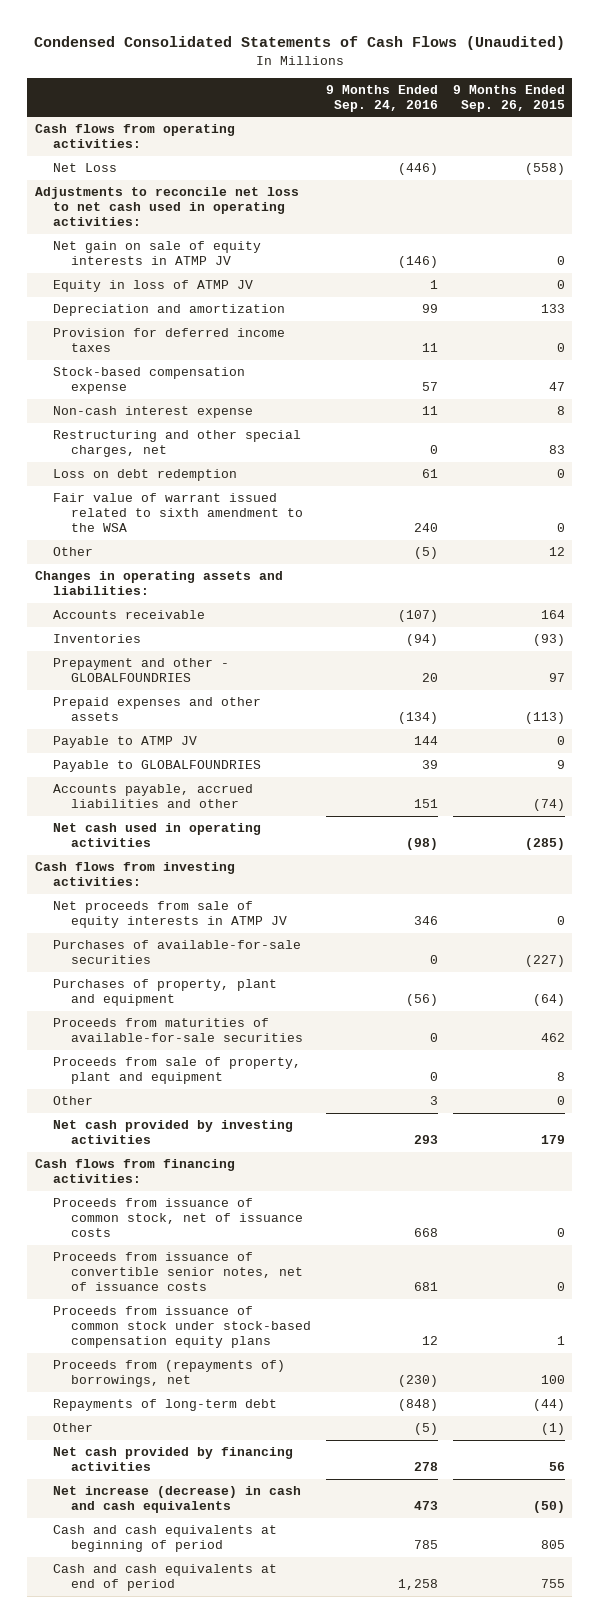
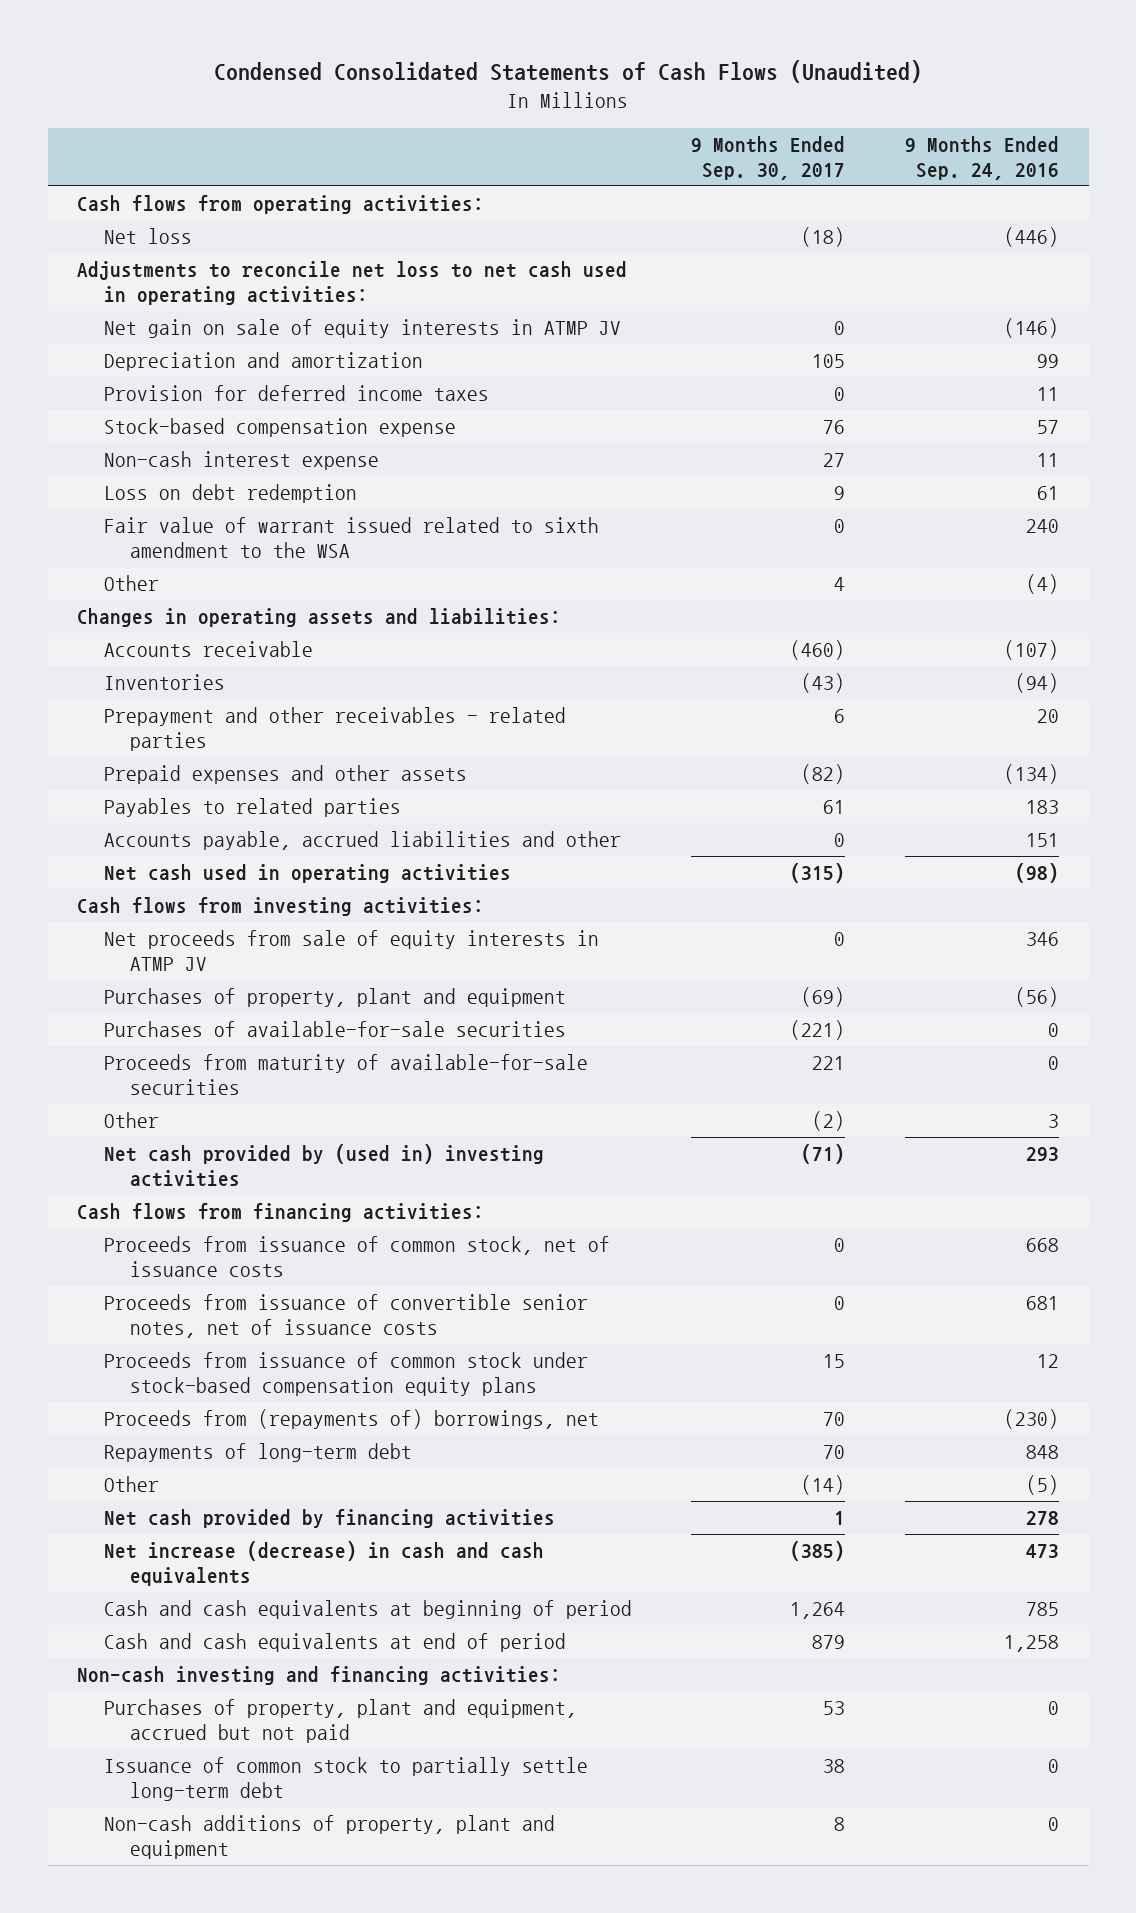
[452,84,565,112] 9 Months Ended Sep. 26, 2015 -> none
none -> [691,135,846,180] 9 Months Ended Sep. 30, 2017
[52,163,117,173] Net Loss -> [103,228,192,245] Net loss
[52,280,253,293] Equity in loss of ATMP JV -> none
[52,430,301,458] Restructuring and other special charges, net -> none
[413,547,438,560] (5) -> [1025,574,1059,595] (4)
[52,658,229,683] Prepayment and other - GLOBALFOUNDRIES -> none
none -> [103,707,566,752] Prepayment and other receivables - related parties
[52,736,197,749] Payable to ATMP JV -> none
[52,760,261,773] Payable to GLOBALFOUNDRIES -> none
none -> [103,798,401,818] Payables to related parties
[52,1057,301,1085] Proceeds from sale of property, plant and equipment -> none
[52,940,301,965] Purchases of available-for-sale securities -> [103,1021,566,1038] Purchases of available-for-sale securities
[52,1018,303,1043] Proceeds from maturities of available-for-sale securities -> [103,1054,588,1096] Proceeds from maturity of available-for-sale securities
[52,1120,293,1145] Net cash provided by investing activities -> [103,1144,544,1188] Net cash provided by (used in) investing activities
[397,1399,438,1412] (848) -> [1025,1445,1059,1460] 848
none -> [77,1666,562,1686] Non-cash investing and financing activities:
none -> [103,1699,577,1744] Purchases of property, plant and equipment, accrued but not paid
none -> [103,1757,588,1802] Issuance of common stock to partially settle long-term debt
none -> [103,1815,555,1860] Non-cash additions of property, plant and equipment

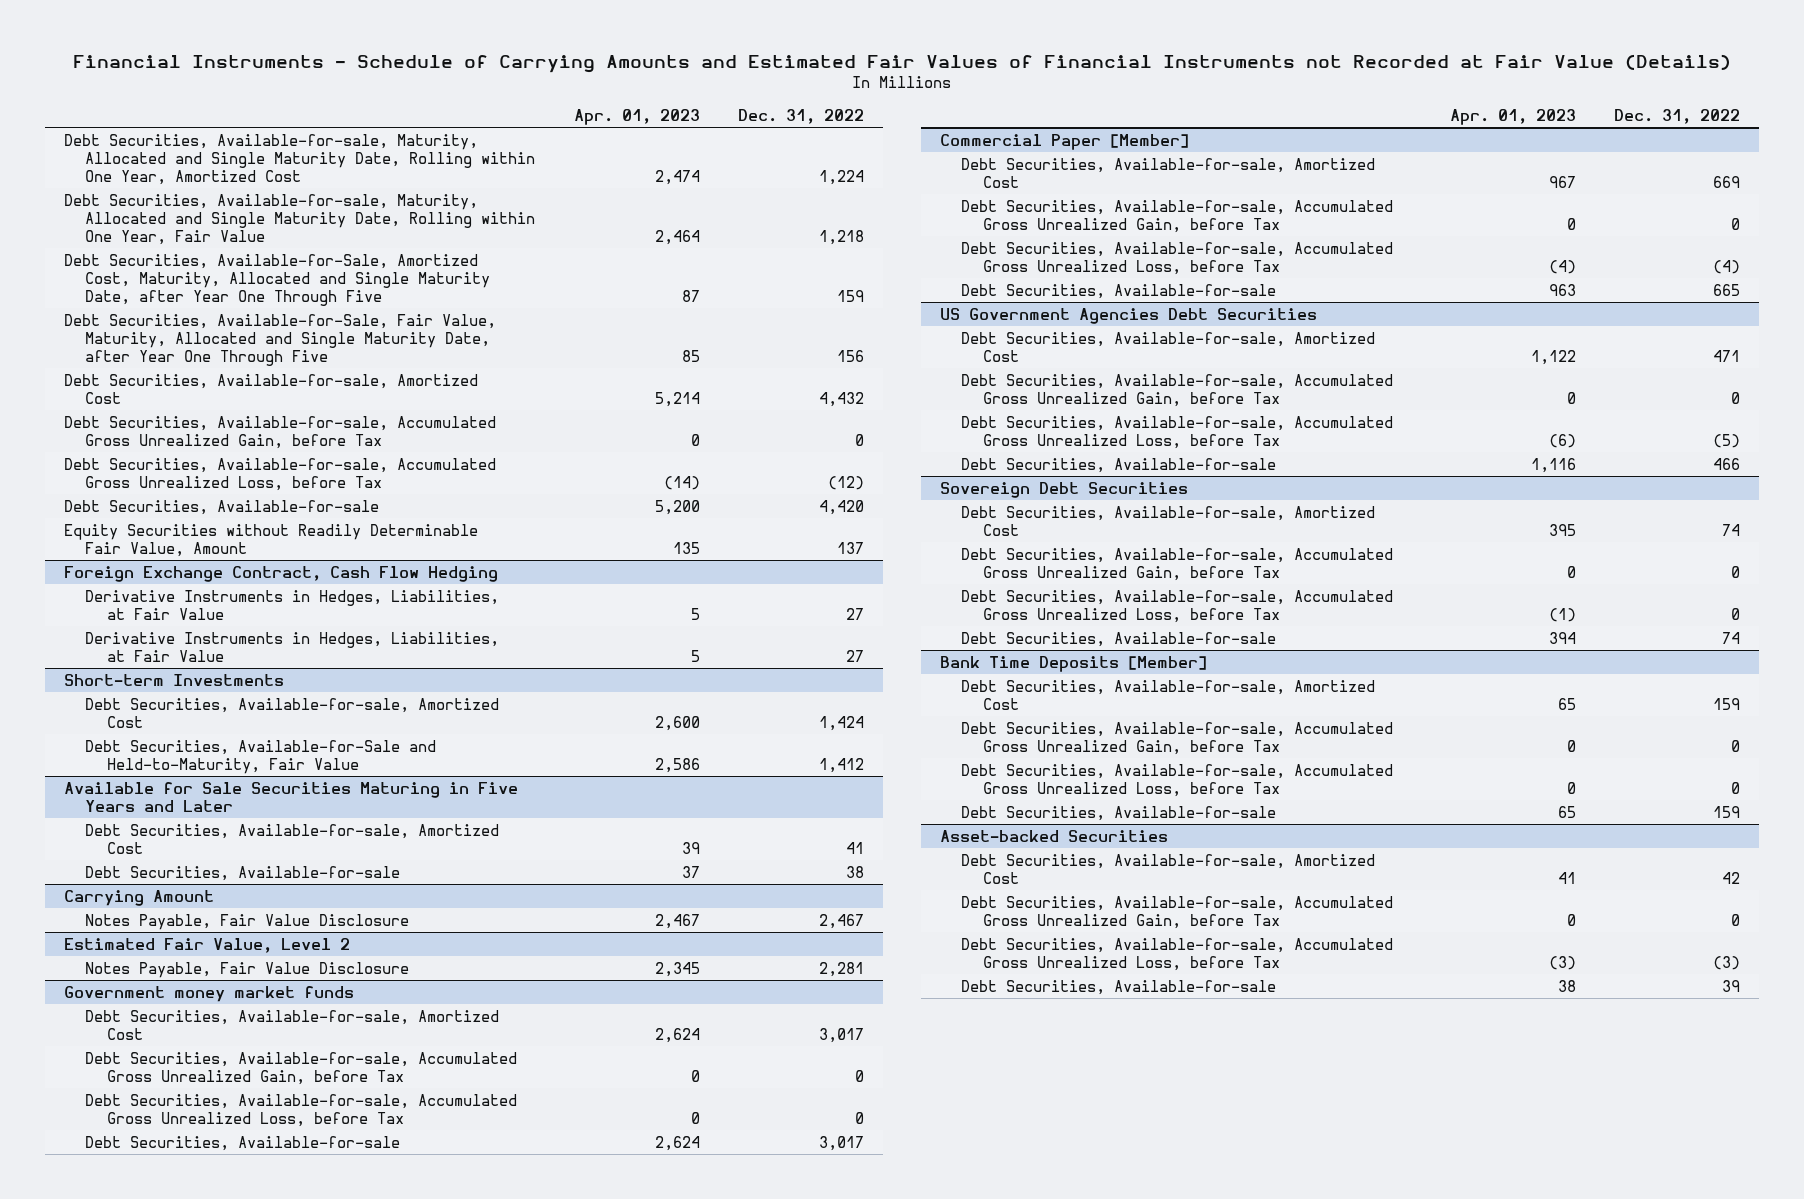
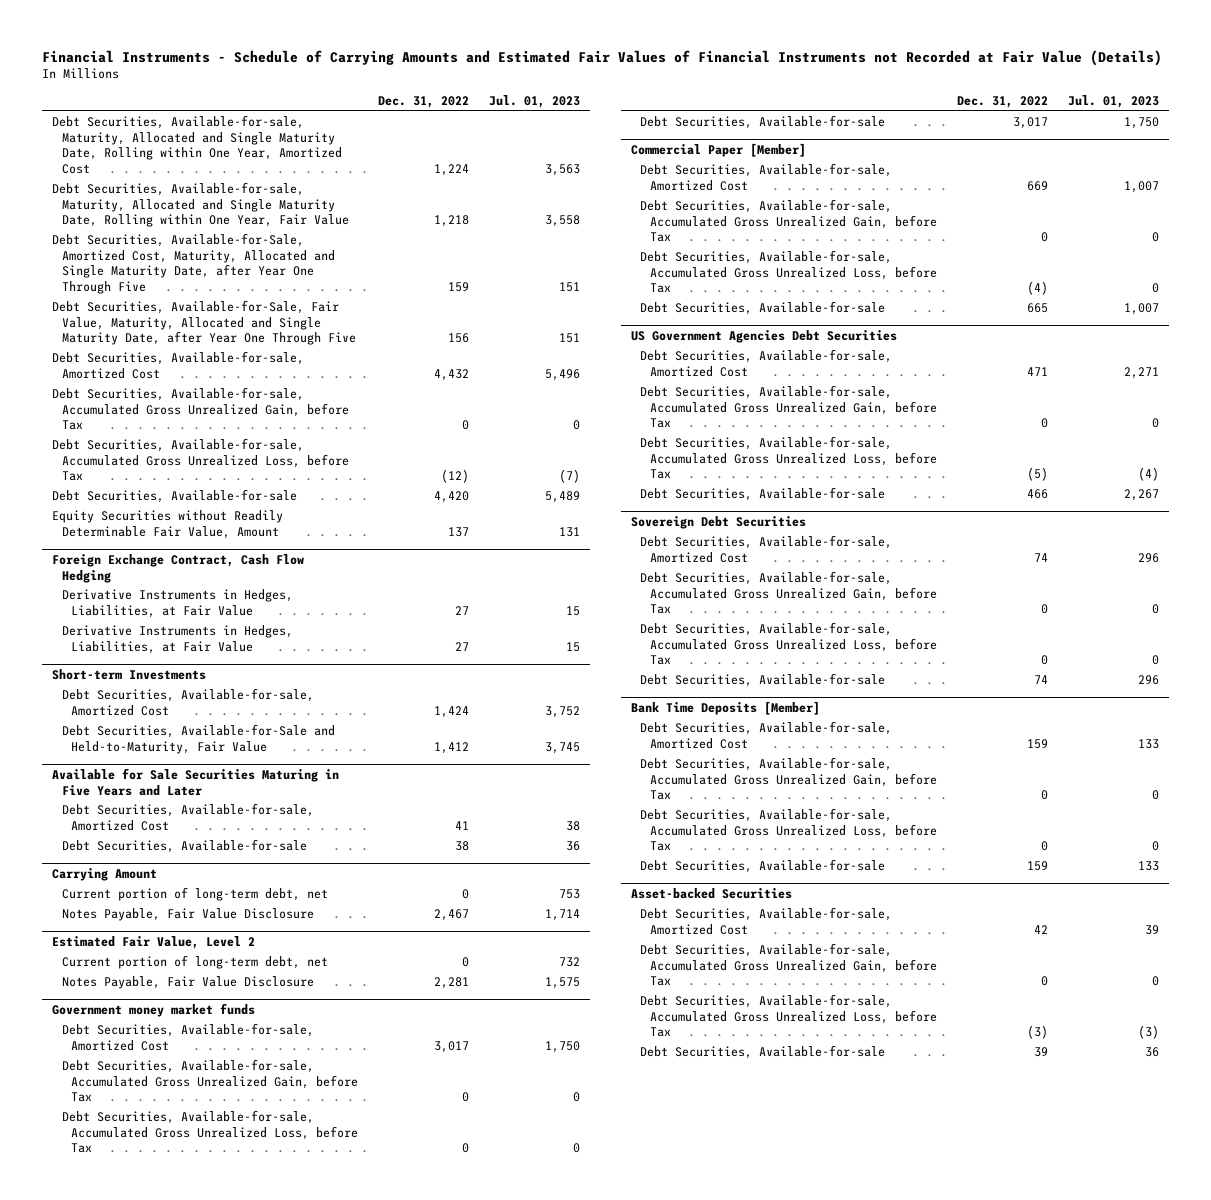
[573,109,700,126] Apr. 01, 2023 -> none
none -> [489,95,581,109] Jul. 01, 2023
none -> [61,887,328,902] Current portion of long-term debt, net
none -> [61,955,328,970] Current portion of long-term debt, net

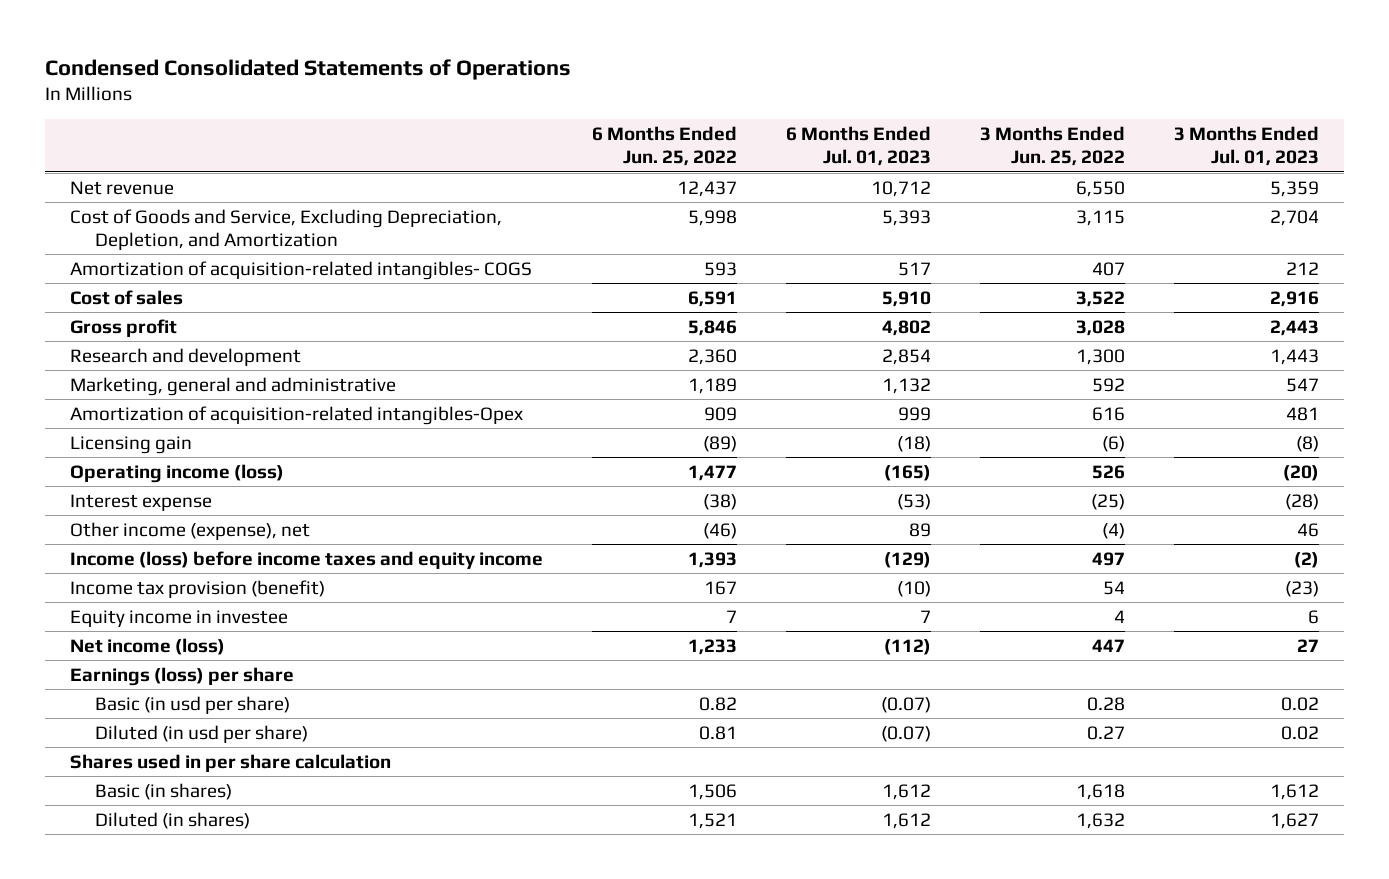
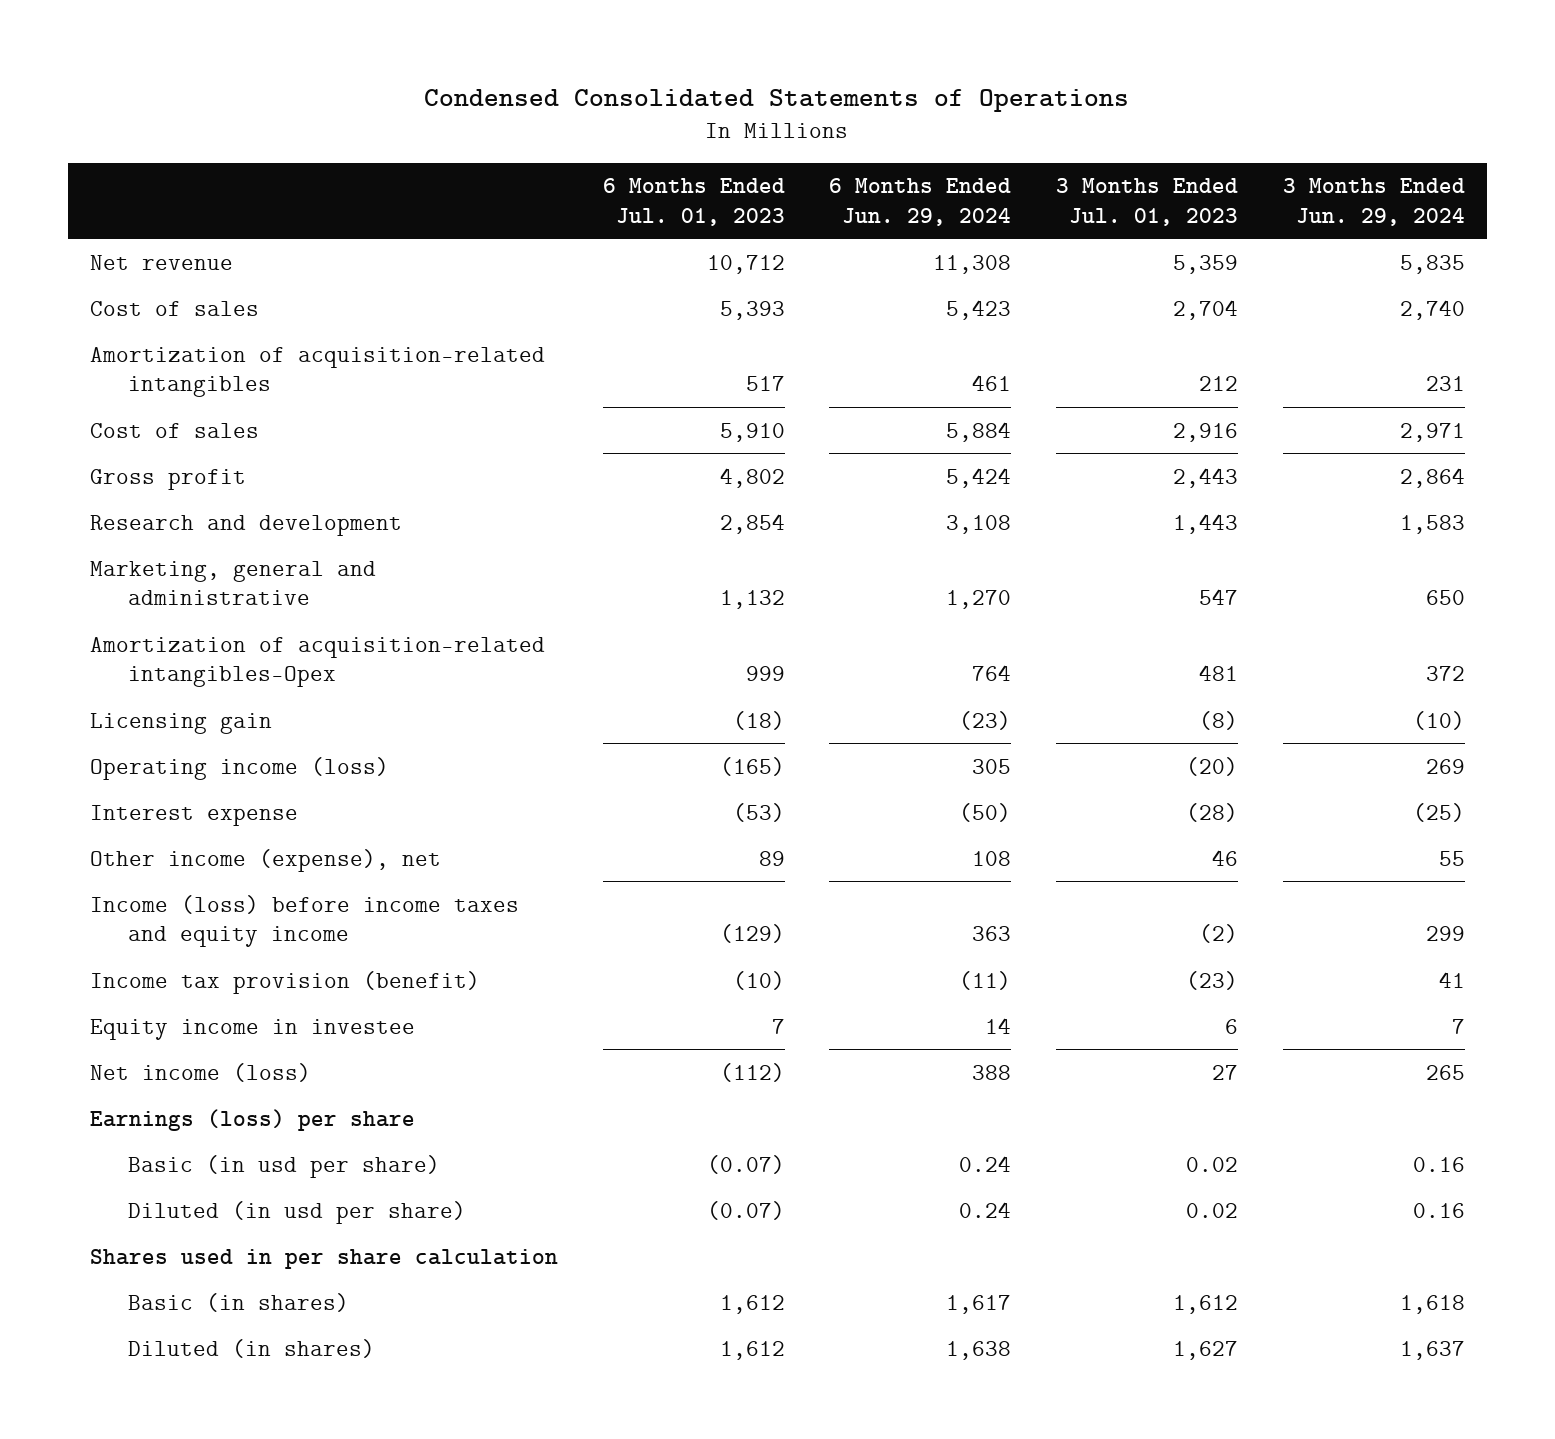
[591,126,737,167] 6 Months Ended Jun. 25, 2022 -> none
[980,126,1126,167] 3 Months Ended Jun. 25, 2022 -> none
none -> [829,178,1012,226] 6 Months Ended Jun. 29, 2024
none -> [1282,178,1465,226] 3 Months Ended Jun. 29, 2024
[69,208,502,250] Cost of Goods and Service, Excluding Depreciation, Depletion, and Amortization -> [90,300,260,316] Cost of sales
[69,260,532,280] Amortization of acquisition-related intangibles- COGS -> [90,346,546,398] Amortization of acquisition-related intangibles

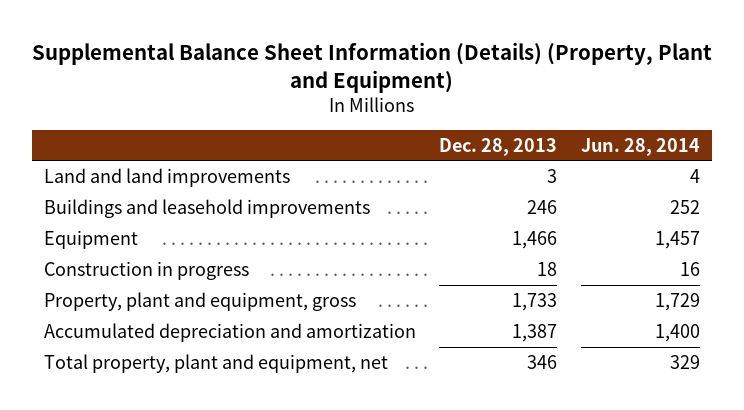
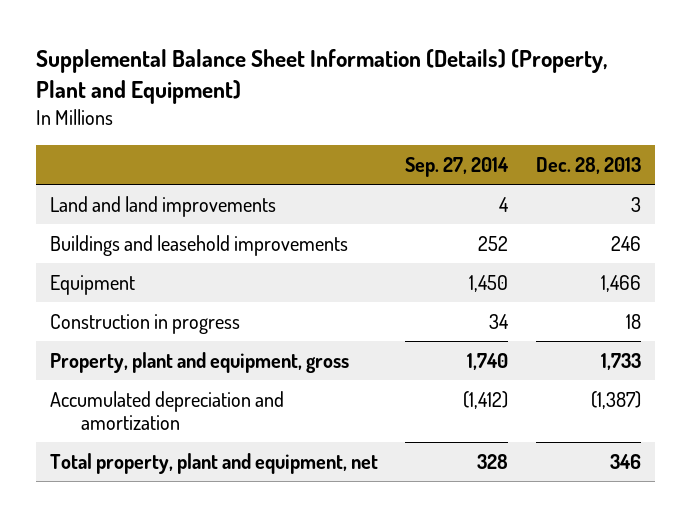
[581,137,701,156] Jun. 28, 2014 -> none
none -> [405,156,510,177] Sep. 27, 2014
[512,323,558,342] 1,387 -> [590,390,641,409] (1,387)

